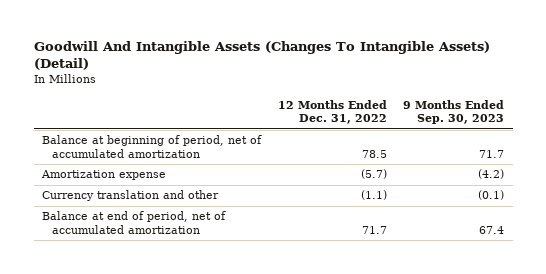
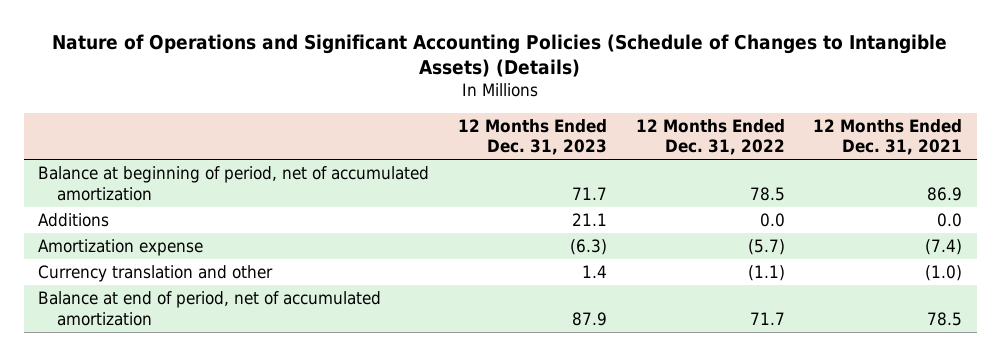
[33,41,490,71] Goodwill And Intangible Assets (Changes To Intangible Assets) (Detail) -> [52,34,948,78] Nature of Operations and Significant Accounting Policies (Schedule of Changes to Intangible Assets) (Details)
[403,99,505,125] 9 Months Ended Sep. 30, 2023 -> none
none -> [457,118,607,156] 12 Months Ended Dec. 31, 2023
none -> [813,118,963,156] 12 Months Ended Dec. 31, 2021
none -> [38,212,110,227] Additions

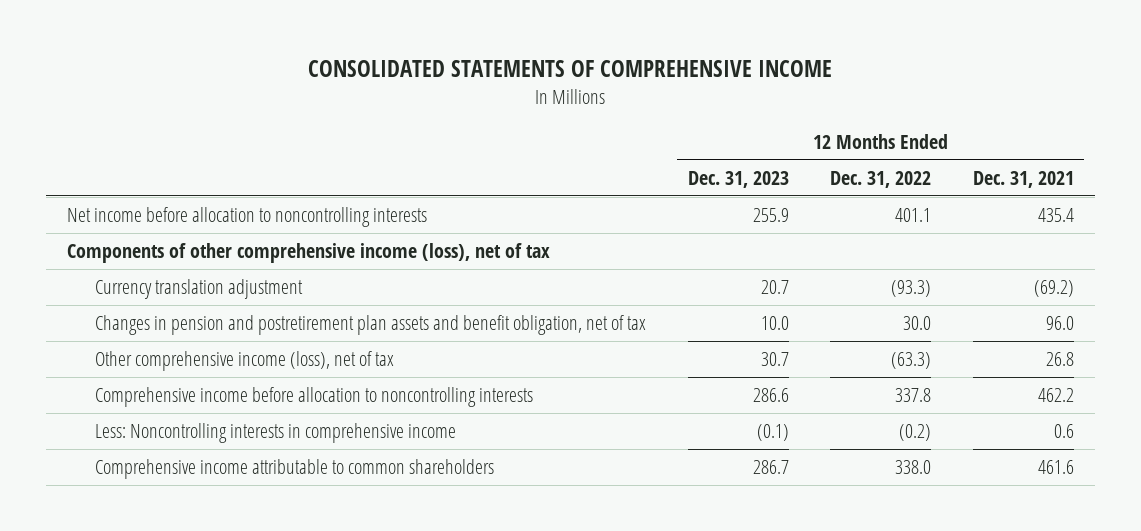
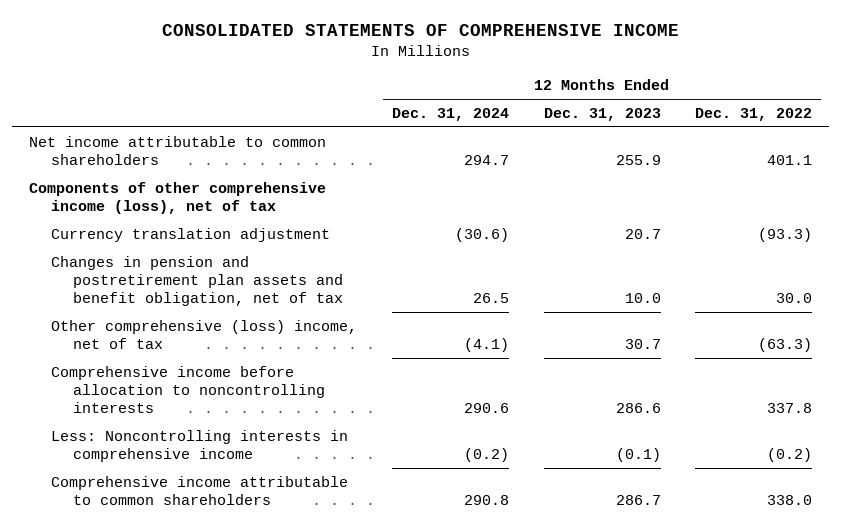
[973,170,1075,188] Dec. 31, 2021 -> none
none -> [391,107,509,121] Dec. 31, 2024
[66,206,427,227] Net income before allocation to noncontrolling interests -> [29,135,327,165] Net income attributable to common shareholders
[94,350,394,371] Other comprehensive income (loss), net of tax -> [51,319,358,349] Other comprehensive (loss) income, net of tax

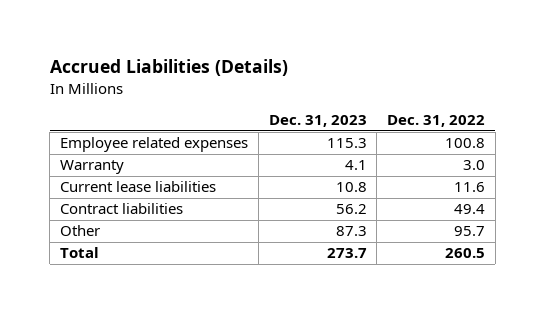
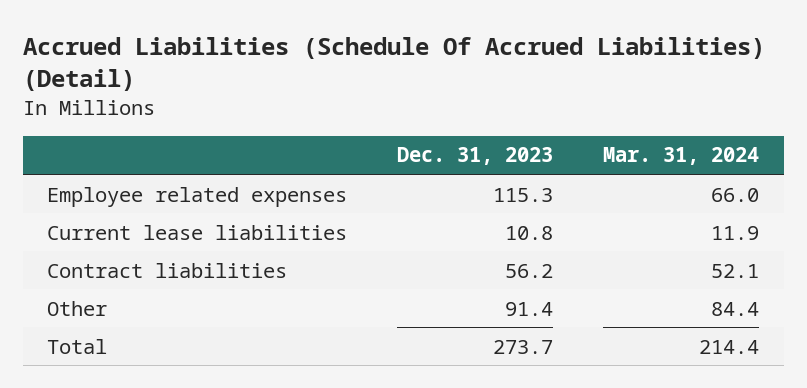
[49,59,288,77] Accrued Liabilities (Details) -> [22,36,765,91] Accrued Liabilities (Schedule Of Accrued Liabilities) (Detail)
[387,115,486,128] Dec. 31, 2022 -> none
none -> [603,147,760,166] Mar. 31, 2024
[60,160,125,175] Warranty -> none
[335,226,367,237] 87.3 -> [505,301,554,316] 91.4

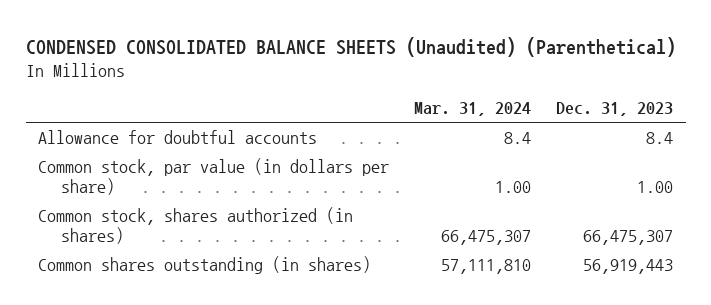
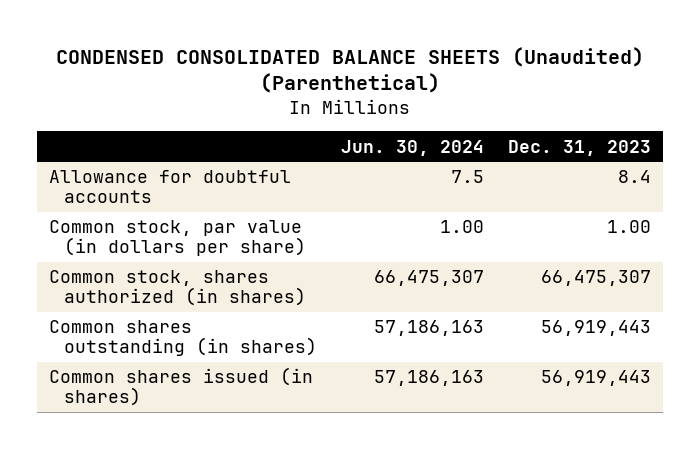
[414,102,532,117] Mar. 31, 2024 -> none
none -> [340,139,484,156] Jun. 30, 2024
none -> [48,367,313,407] Common shares issued (in shares)

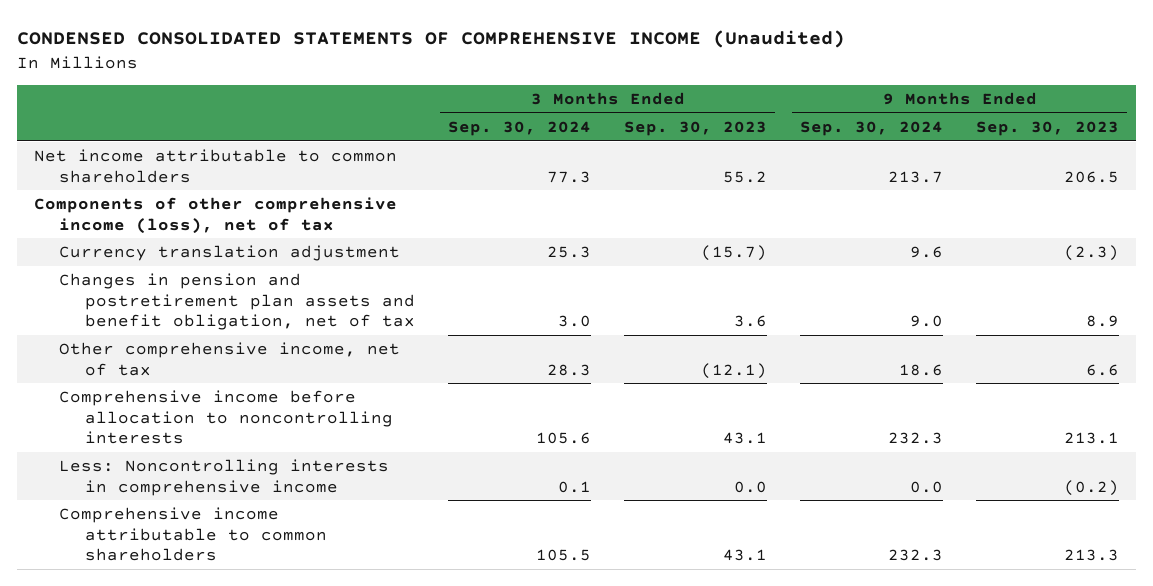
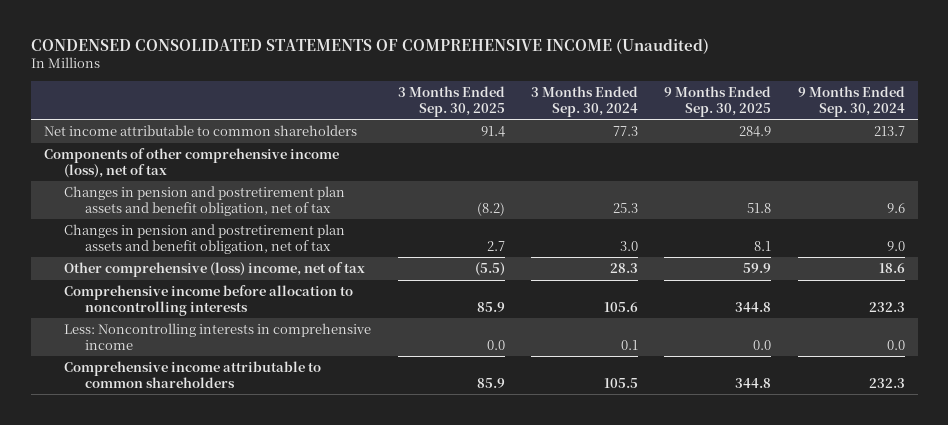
[624,120,768,136] Sep. 30, 2023 -> none
[976,120,1120,136] Sep. 30, 2023 -> none
none -> [397,85,505,117] 3 Months Ended Sep. 30, 2025
none -> [664,85,772,117] 9 Months Ended Sep. 30, 2025
[59,244,401,261] Currency translation adjustment -> [64,186,346,216] Changes in pension and postretirement plan assets and benefit obligation, net of tax
[59,341,401,376] Other comprehensive income, net of tax -> [64,262,366,278] Other comprehensive (loss) income, net of tax

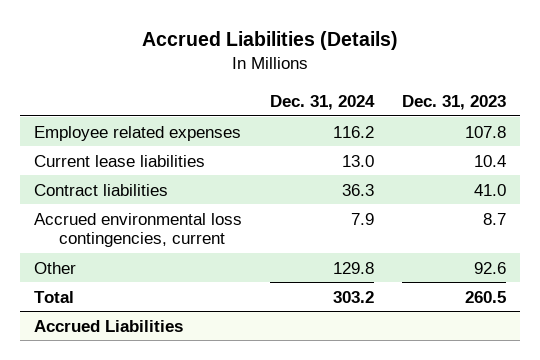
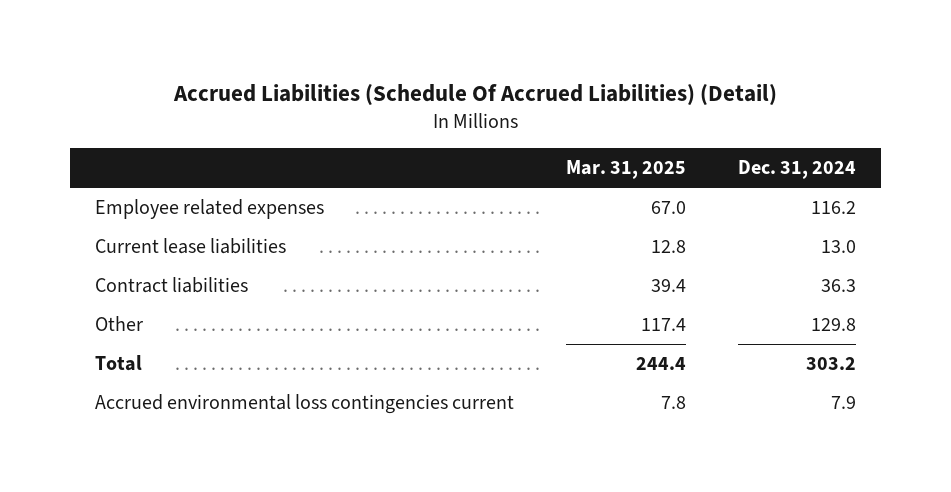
[142,31,399,51] Accrued Liabilities (Details) -> [172,83,777,106] Accrued Liabilities (Schedule Of Accrued Liabilities) (Detail)
[402,94,507,110] Dec. 31, 2023 -> none
none -> [566,160,687,180] Mar. 31, 2025
[33,212,242,248] Accrued environmental loss contingencies, current -> none
[33,319,183,332] Accrued Liabilities -> none
none -> [95,394,515,415] Accrued environmental loss contingencies current

